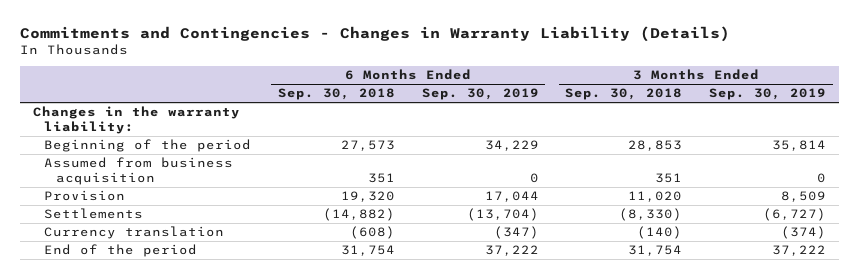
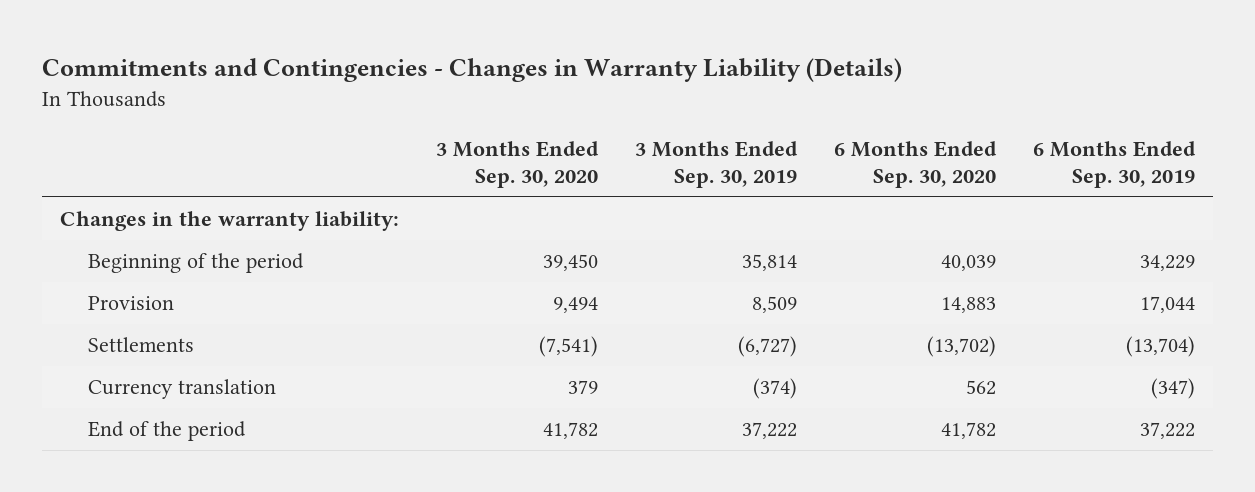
[277,88,395,101] Sep. 30, 2018 -> none
[565,88,683,101] Sep. 30, 2018 -> none
none -> [436,140,600,188] 3 Months Ended Sep. 30, 2020
none -> [833,140,997,188] 6 Months Ended Sep. 30, 2020
[44,157,234,186] Assumed from business acquisition -> none

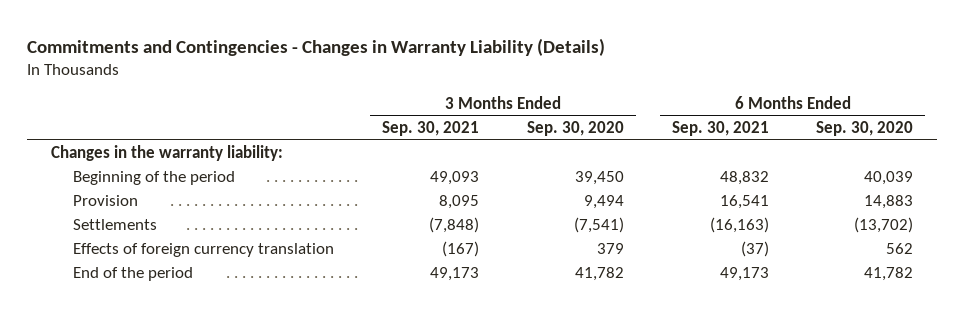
[634,140,798,188] 3 Months Ended Sep. 30, 2019 -> none
[1032,140,1196,188] 6 Months Ended Sep. 30, 2019 -> none
none -> [382,121,480,137] Sep. 30, 2021
none -> [671,121,769,137] Sep. 30, 2021
[87,379,276,400] Currency translation -> [73,243,335,258] Effects of foreign currency translation

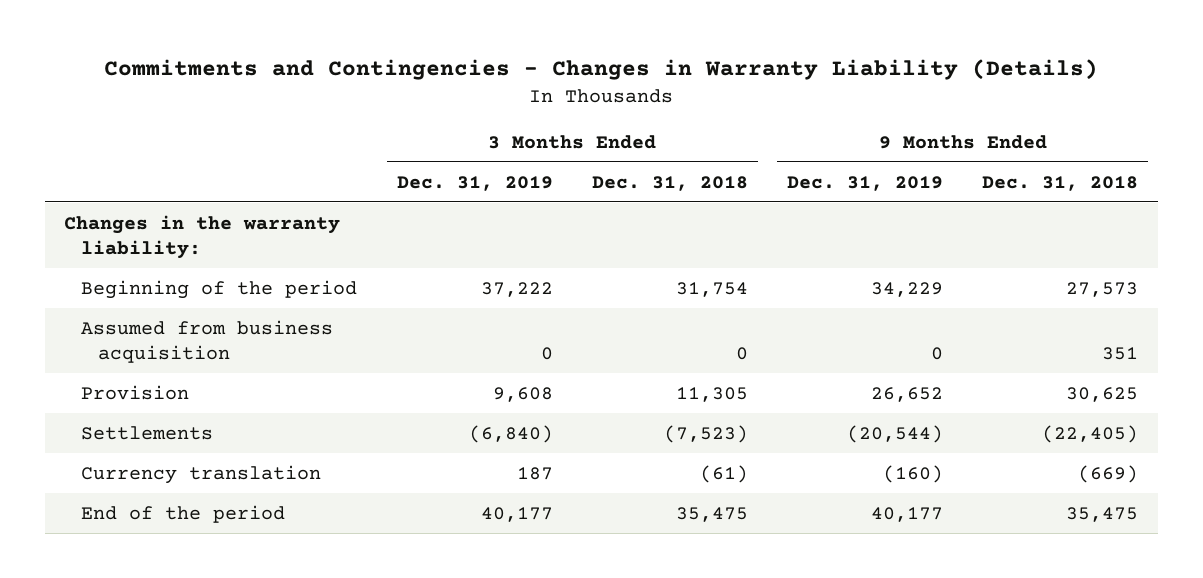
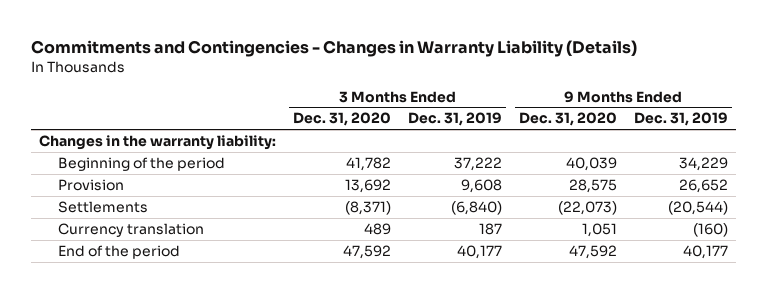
[591,175,748,191] Dec. 31, 2018 -> none
[982,175,1139,191] Dec. 31, 2018 -> none
none -> [293,112,392,127] Dec. 31, 2020
none -> [518,112,617,127] Dec. 31, 2020
[81,319,334,363] Assumed from business acquisition -> none

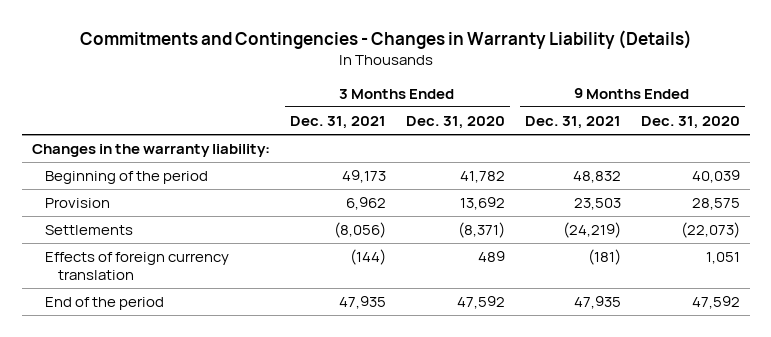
[407,112,502,127] Dec. 31, 2019 -> none
[633,112,728,127] Dec. 31, 2019 -> none
none -> [289,115,386,129] Dec. 31, 2021
none -> [524,115,621,129] Dec. 31, 2021
[57,223,204,238] Currency translation -> [44,252,229,281] Effects of foreign currency translation

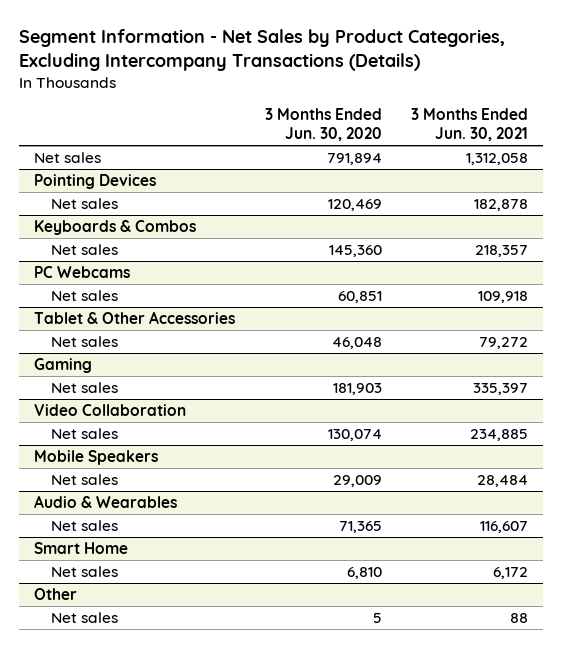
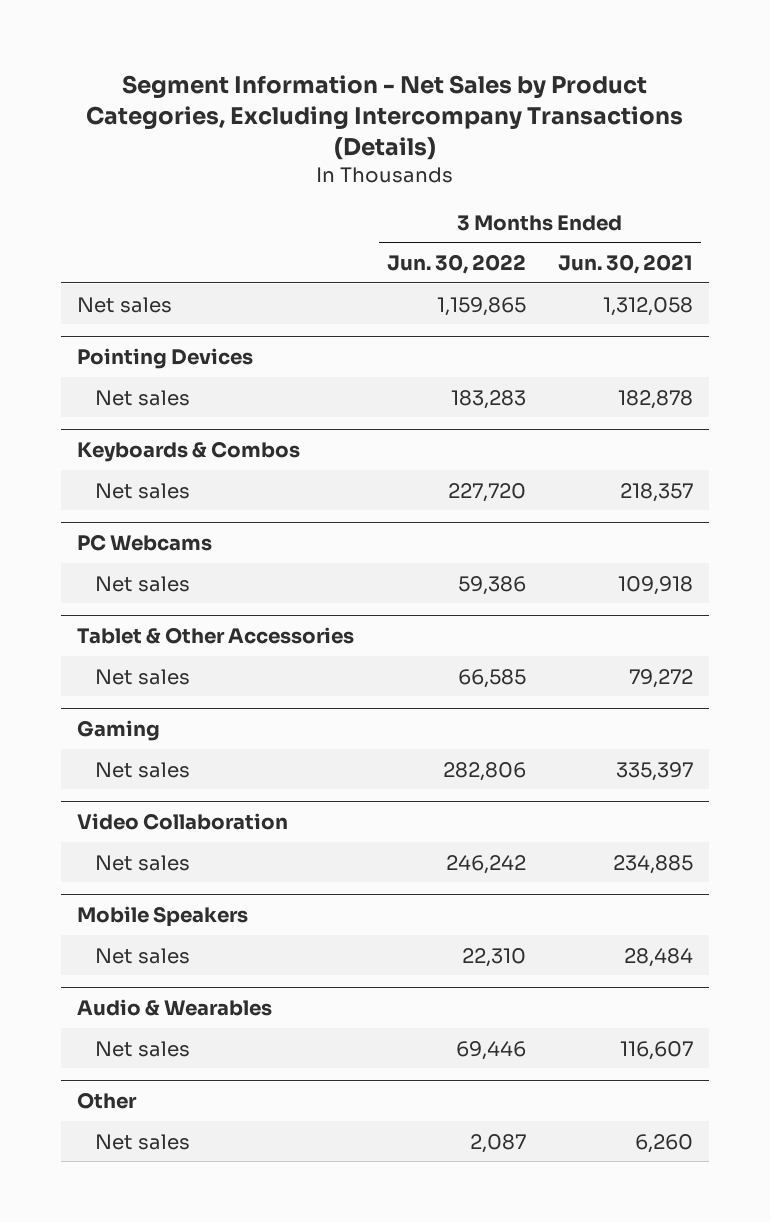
[264,108,382,142] 3 Months Ended Jun. 30, 2020 -> none
none -> [386,253,526,274] Jun. 30, 2022
[34,541,129,554] Smart Home -> none
[50,565,118,577] Net sales -> none
[510,612,529,623] 88 -> [634,1133,693,1153] 6,260

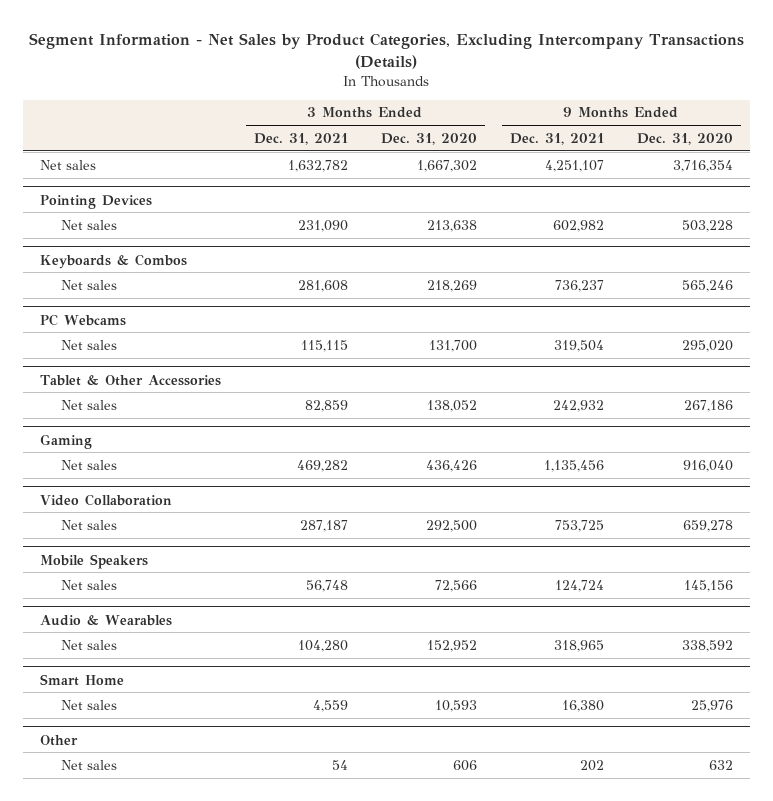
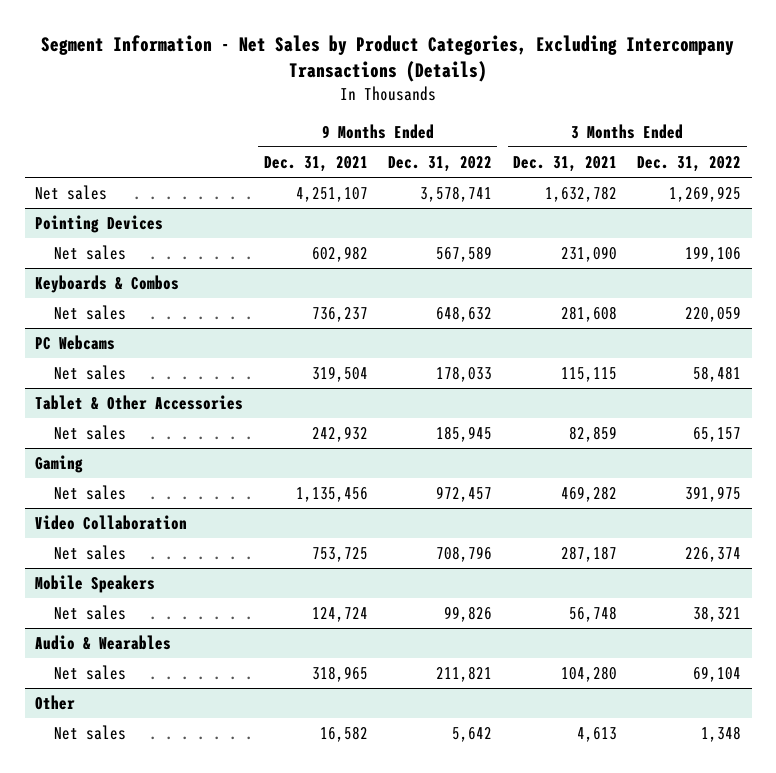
[380,132,477,145] Dec. 31, 2020 -> none
[637,132,734,145] Dec. 31, 2020 -> none
none -> [388,155,493,172] Dec. 31, 2022
none -> [637,155,742,172] Dec. 31, 2022
[39,673,124,686] Smart Home -> none
[60,699,117,710] Net sales -> none
[331,759,348,770] 54 -> [576,727,617,743] 4,613
[579,759,604,771] 202 -> [319,726,368,743] 16,582

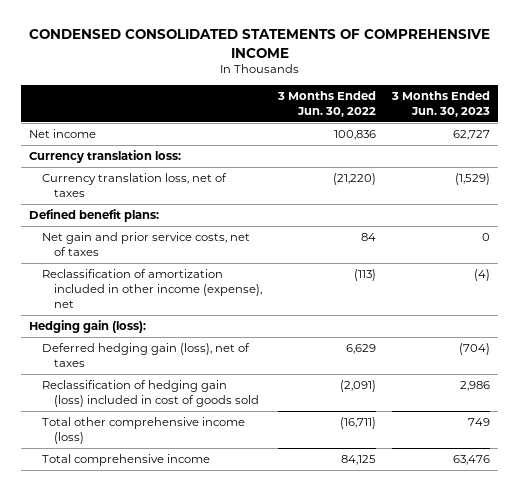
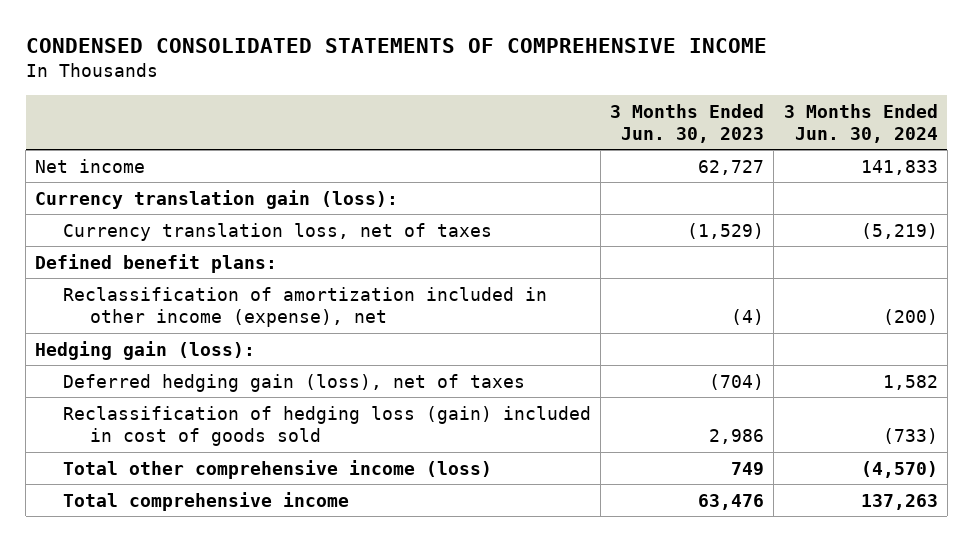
[277,91,377,117] 3 Months Ended Jun. 30, 2022 -> none
none -> [783,103,938,143] 3 Months Ended Jun. 30, 2024
[29,150,182,164] Currency translation loss: -> [35,189,399,209] Currency translation gain (loss):
[41,232,250,256] Net gain and prior service costs, net of taxes -> none
[41,380,260,407] Reclassification of hedging gain (loss) included in cost of goods sold -> [62,405,591,446] Reclassification of hedging loss (gain) included in cost of goods sold

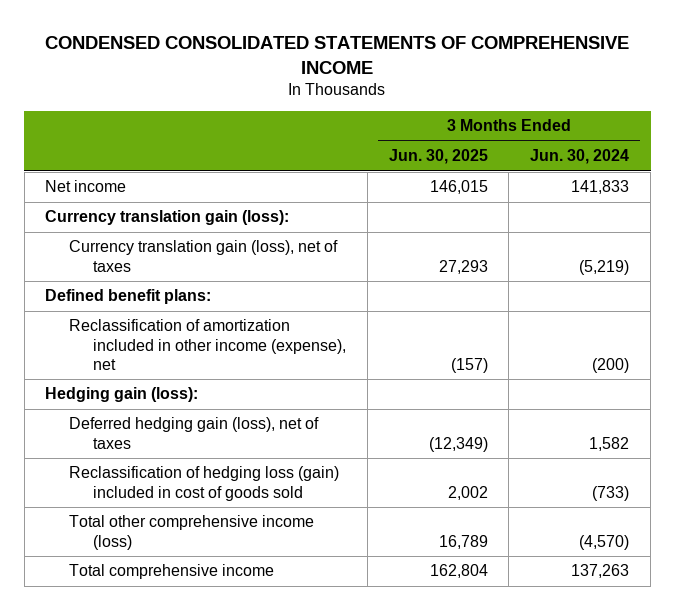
[610,103,765,143] 3 Months Ended Jun. 30, 2023 -> none
none -> [388,149,488,165] Jun. 30, 2025
[62,222,492,241] Currency translation loss, net of taxes -> [69,240,339,272] Currency translation gain (loss), net of taxes

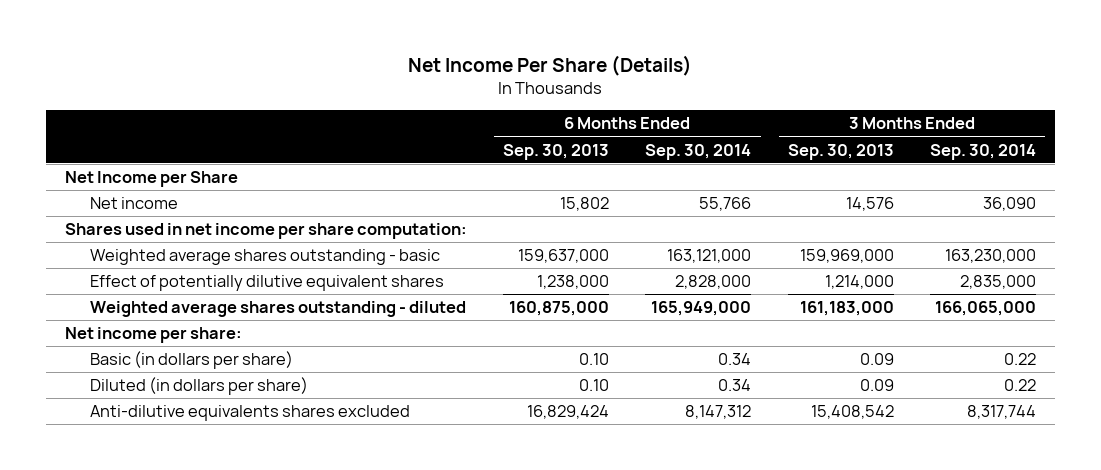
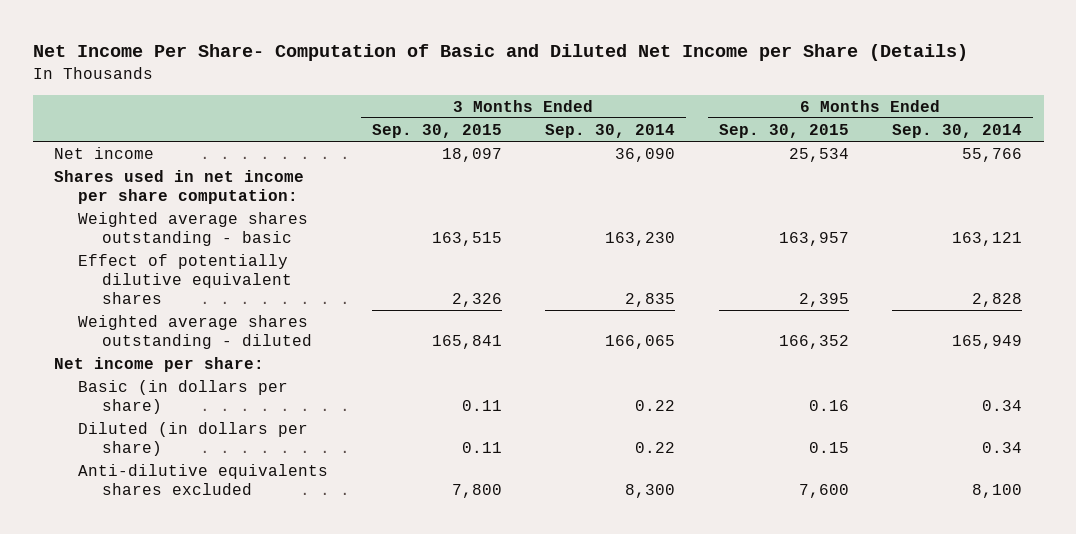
[408,54,693,76] Net Income Per Share (Details) -> [32,44,968,62] Net Income Per Share- Computation of Basic and Diluted Net Income per Share (Details)
[503,143,610,160] Sep. 30, 2013 -> none
[787,143,894,160] Sep. 30, 2013 -> none
none -> [371,123,502,138] Sep. 30, 2015
none -> [718,123,849,138] Sep. 30, 2015
[64,171,238,188] Net Income per Share -> none
[667,249,752,264] 163,121,000 -> [952,231,1023,246] 163,121
[945,249,1037,264] 163,230,000 -> [605,231,676,246] 163,230
[675,275,752,290] 2,828,000 -> [972,292,1023,307] 2,828
[960,275,1037,290] 2,835,000 -> [625,292,676,307] 2,835
[651,301,752,317] 165,949,000 -> [952,334,1023,349] 165,949
[935,301,1037,317] 166,065,000 -> [605,334,676,349] 166,065
[685,405,752,420] 8,147,312 -> [972,483,1023,498] 8,100
[967,405,1037,420] 8,317,744 -> [625,483,676,498] 8,300

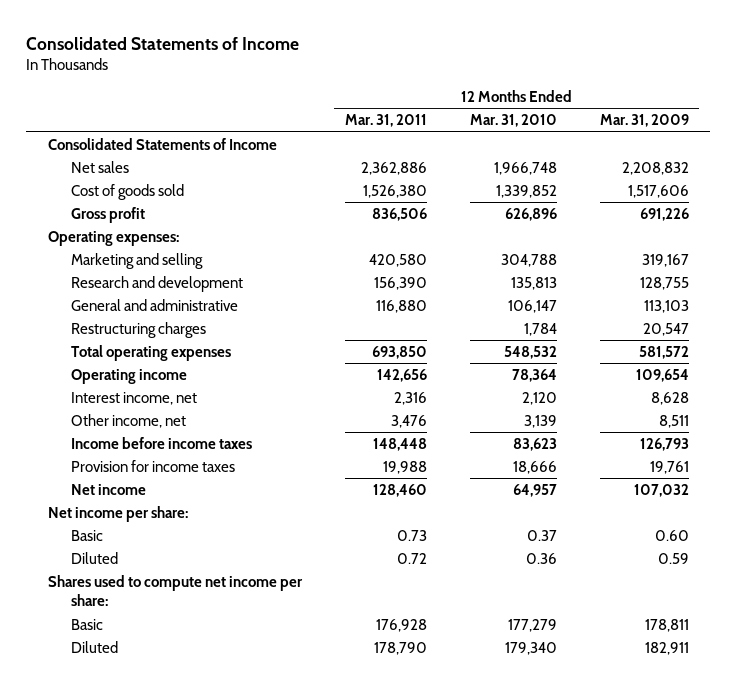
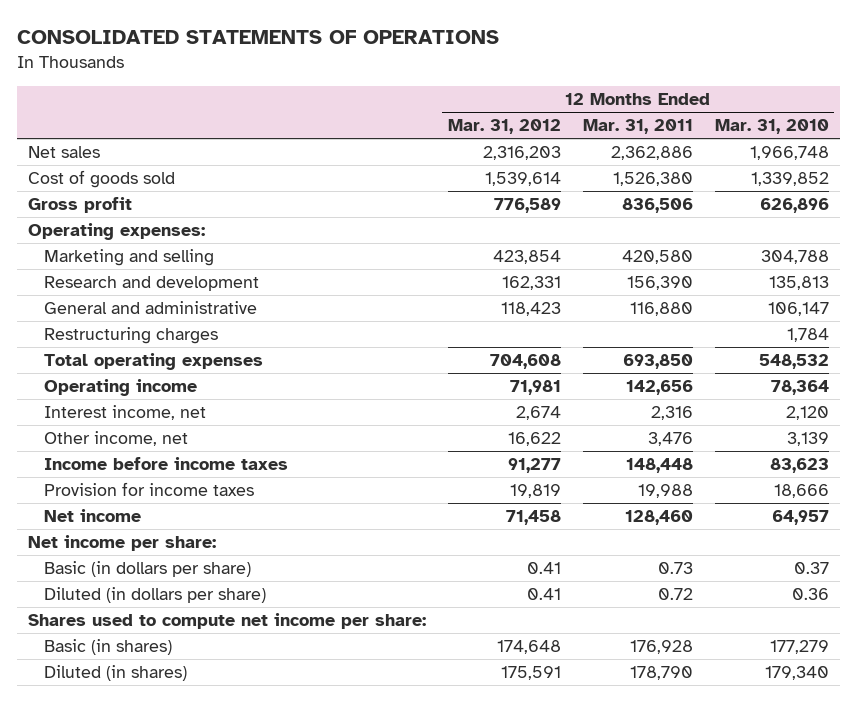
[26,36,300,50] Consolidated Statements of Income -> [16,30,499,45] CONSOLIDATED STATEMENTS OF OPERATIONS
[599,114,689,128] Mar. 31, 2009 -> none
none -> [447,119,561,135] Mar. 31, 2012
[47,137,277,150] Consolidated Statements of Income -> none
[70,529,103,541] Basic -> [43,561,251,578] Basic (in dollars per share)
[70,551,118,564] Diluted -> [43,587,266,604] Diluted (in dollars per share)
[70,618,103,630] Basic -> [43,639,172,656] Basic (in shares)
[70,640,118,653] Diluted -> [43,665,187,682] Diluted (in shares)

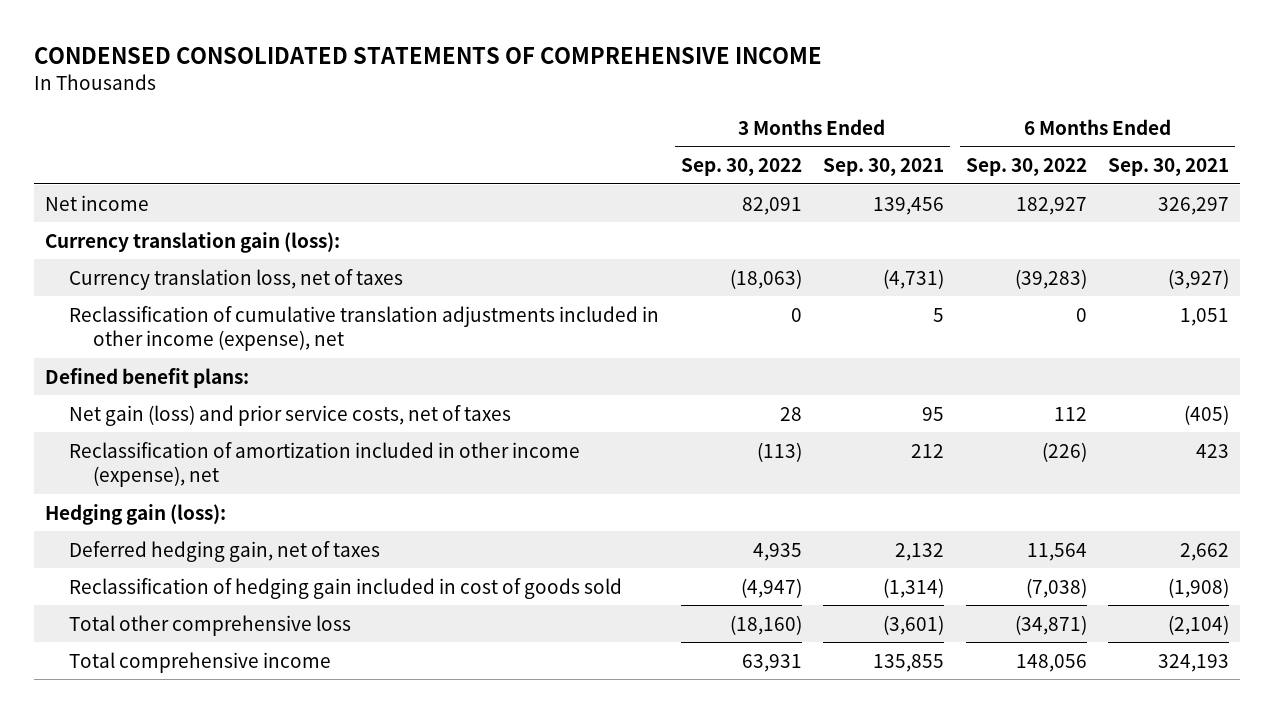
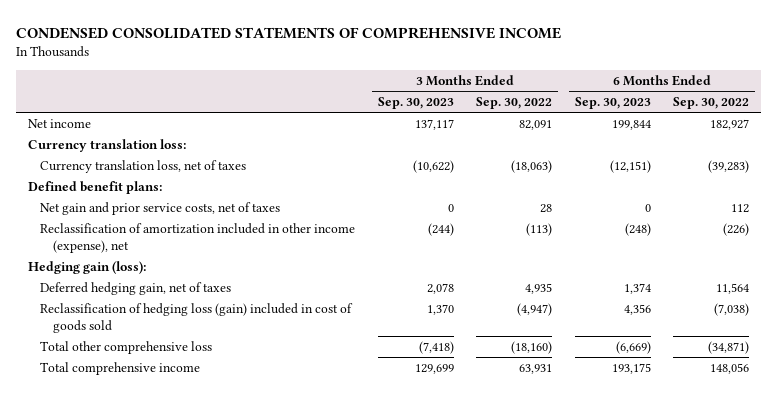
[823,158,945,177] Sep. 30, 2021 -> none
[1108,158,1230,177] Sep. 30, 2021 -> none
none -> [377,97,454,110] Sep. 30, 2023
none -> [574,97,651,110] Sep. 30, 2023
[44,231,340,253] Currency translation gain (loss): -> [27,139,186,153] Currency translation loss:
[69,305,660,352] Reclassification of cumulative translation adjustments included in other income (expense), net -> none
[69,404,512,426] Net gain (loss) and prior service costs, net of taxes -> [40,202,281,216] Net gain and prior service costs, net of taxes
[69,577,623,599] Reclassification of hedging gain included in cost of goods sold -> [40,303,354,334] Reclassification of hedging loss (gain) included in cost of goods sold

